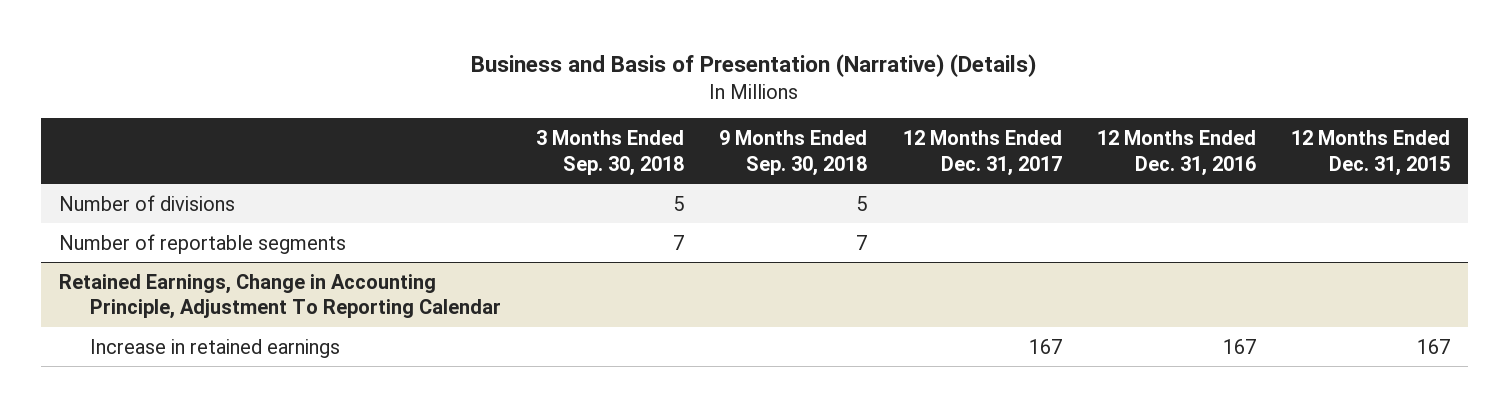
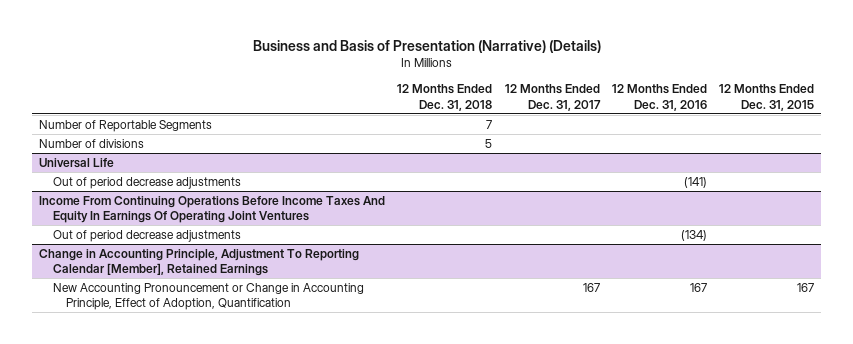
[536,130,685,176] 3 Months Ended Sep. 30, 2018 -> none
[719,130,868,176] 9 Months Ended Sep. 30, 2018 -> none
none -> [397,84,493,111] 12 Months Ended Dec. 31, 2018
none -> [38,119,212,132] Number of Reportable Segments
[58,233,346,254] Number of reportable segments -> none
none -> [38,157,114,168] Universal Life
none -> [52,176,241,189] Out of period decrease adjustments
none -> [38,195,385,224] Income From Continuing Operations Before Income Taxes And Equity In Earnings Of Operating Joint Ventures
none -> [52,229,241,242] Out of period decrease adjustments
[58,273,501,320] Retained Earnings, Change in Accounting Principle, Adjustment To Reporting Calendar -> [38,248,359,277] Change in Accounting Principle, Adjustment To Reporting Calendar [Member], Retained Earnings
[89,338,340,358] Increase in retained earnings -> [52,282,364,311] New Accounting Pronouncement or Change in Accounting Principle, Effect of Adoption, Quantification

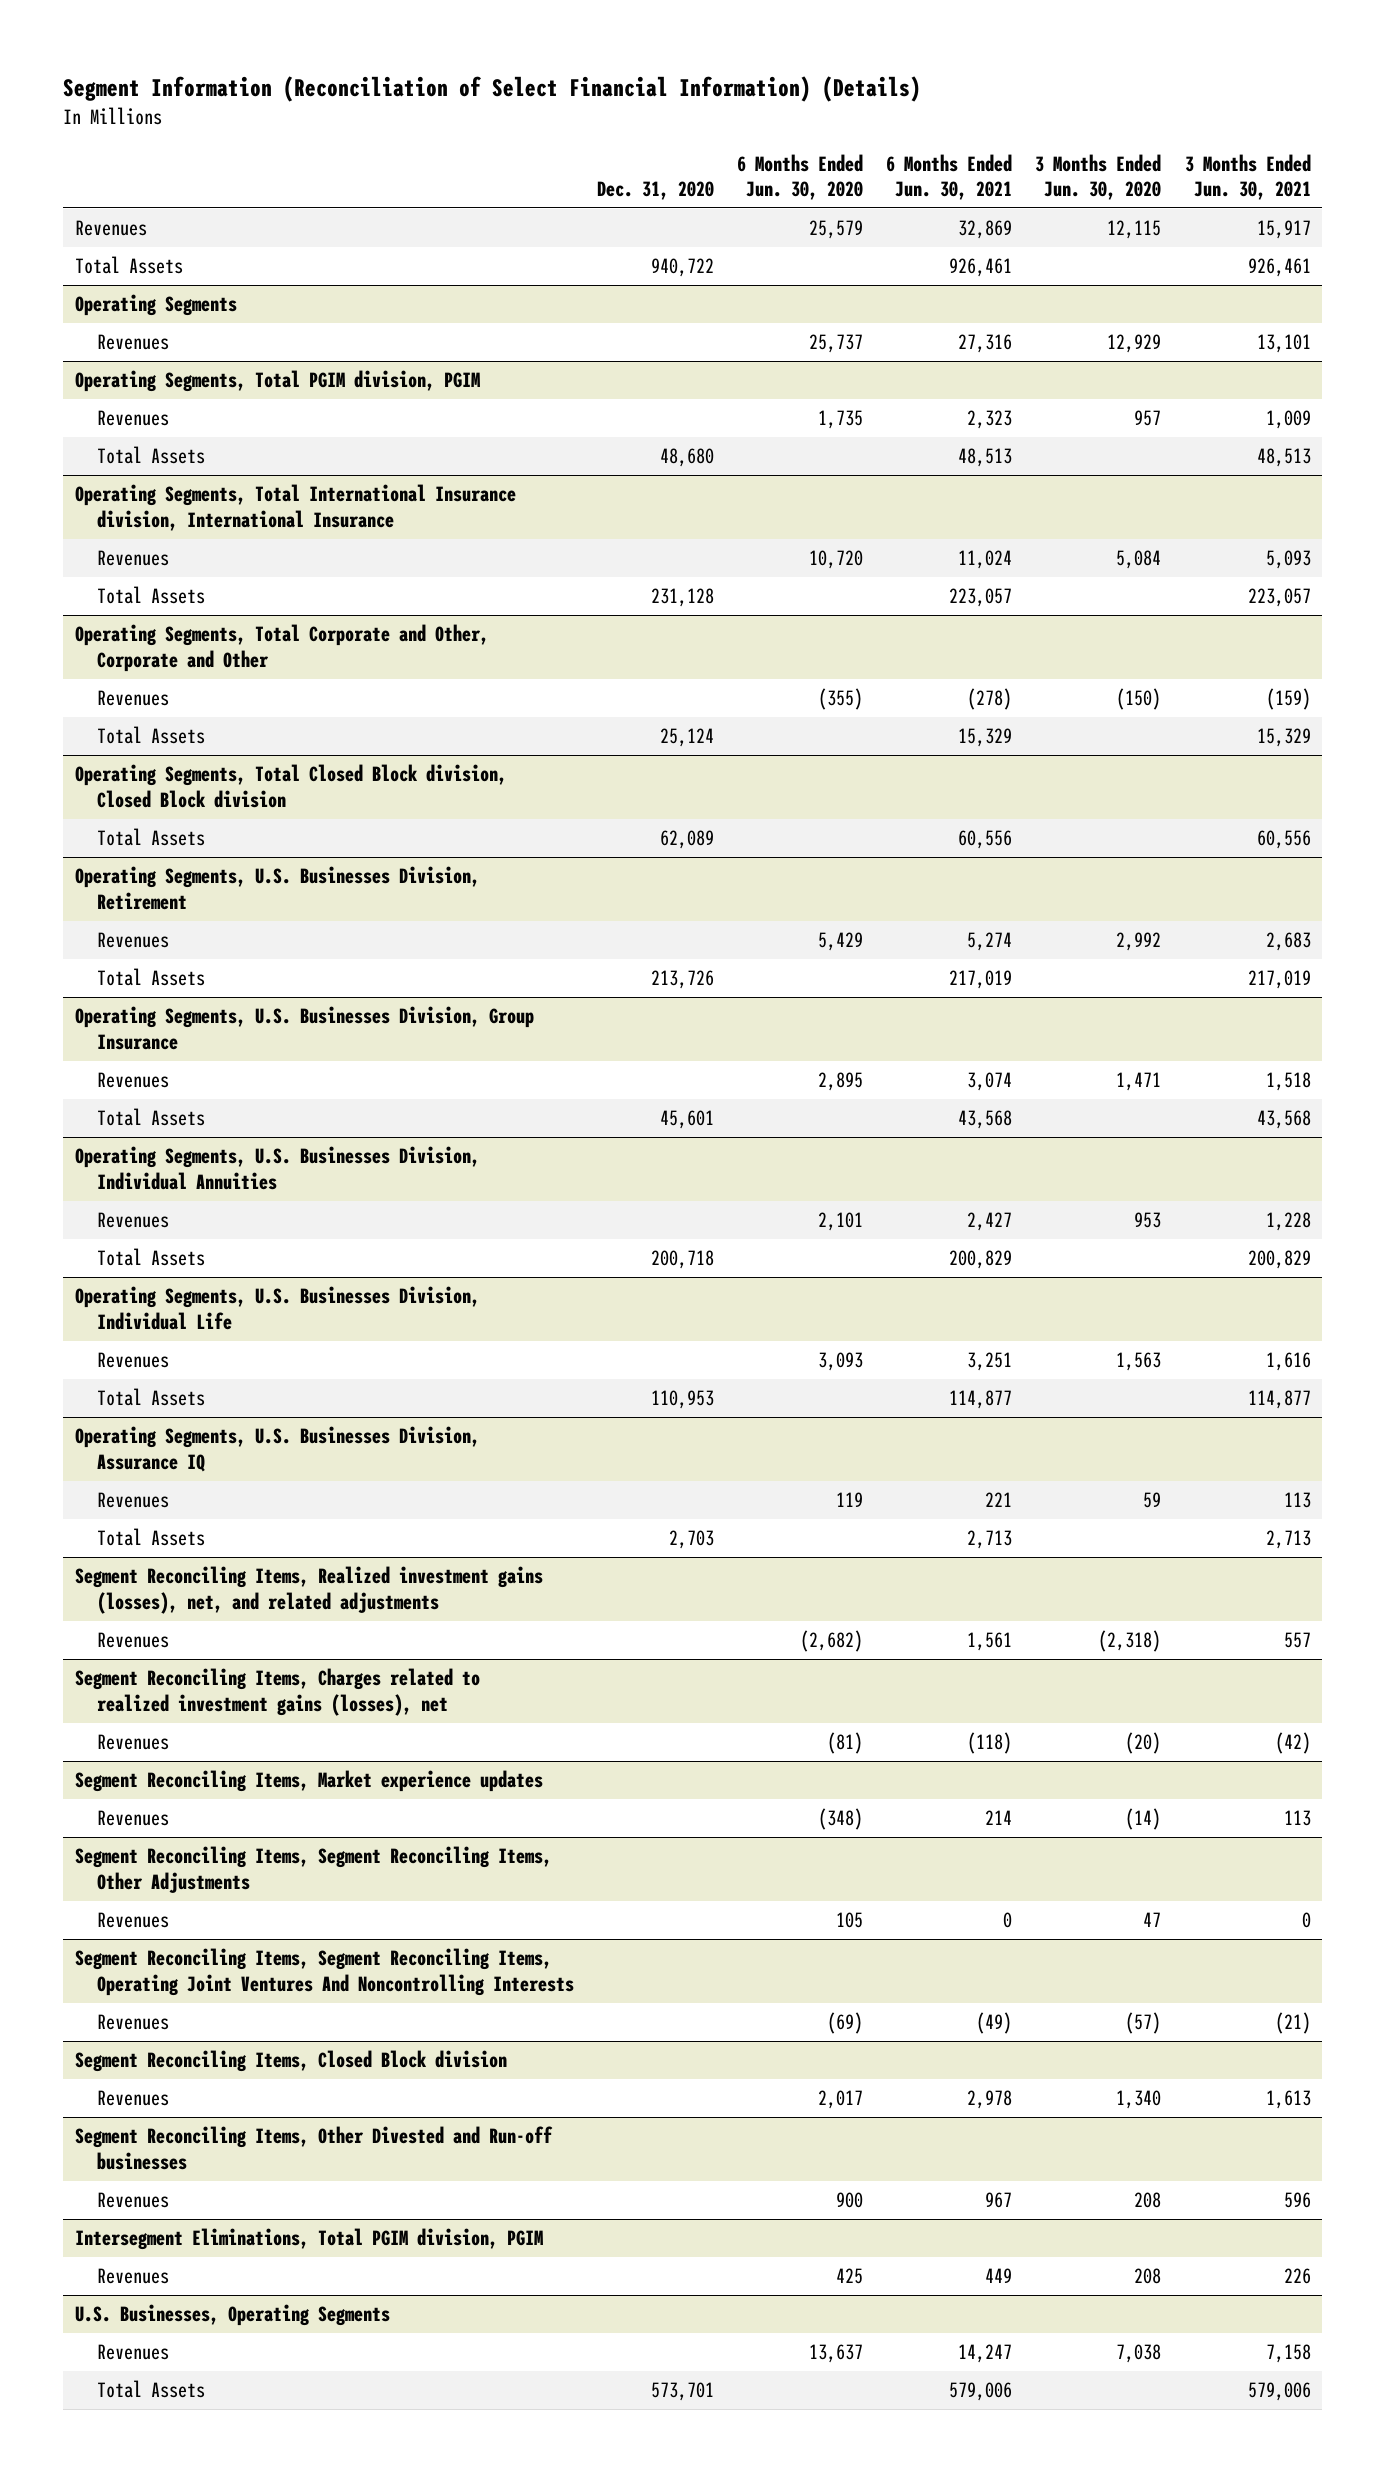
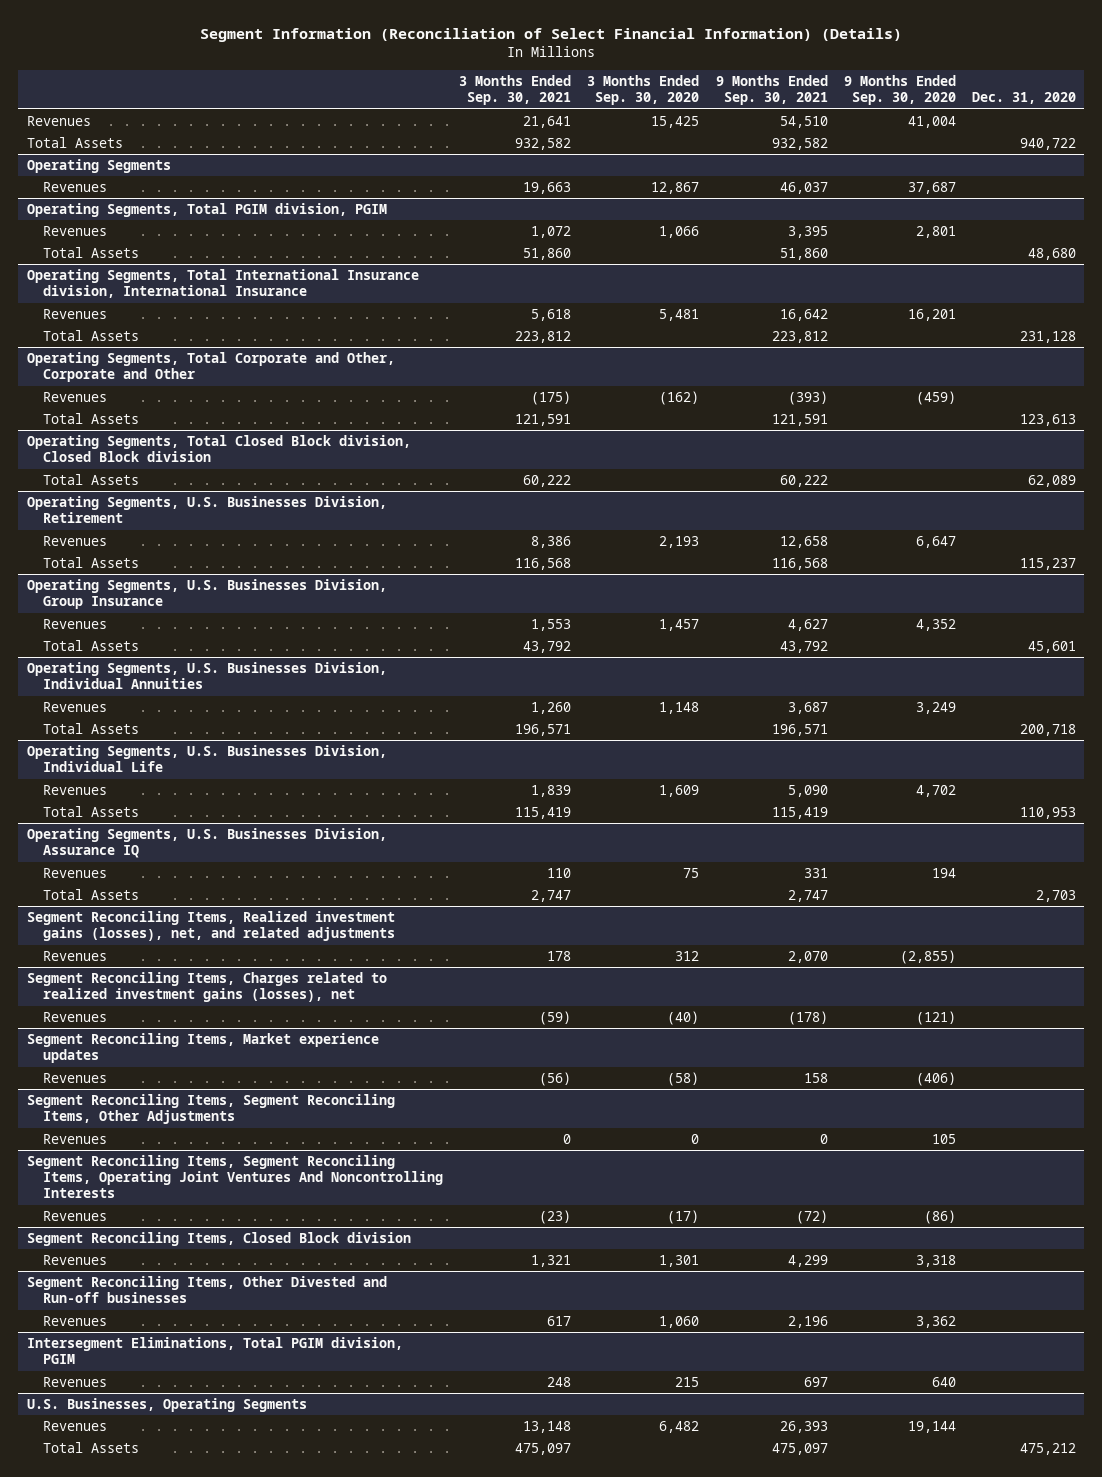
[737,153,864,200] 6 Months Ended Jun. 30, 2020 -> none
[886,153,1013,200] 6 Months Ended Jun. 30, 2021 -> none
[1035,153,1162,200] 3 Months Ended Jun. 30, 2020 -> none
[1184,153,1311,200] 3 Months Ended Jun. 30, 2021 -> none
none -> [459,75,572,106] 3 Months Ended Sep. 30, 2021
none -> [587,75,700,106] 3 Months Ended Sep. 30, 2020
none -> [715,75,828,106] 9 Months Ended Sep. 30, 2021
none -> [843,75,956,106] 9 Months Ended Sep. 30, 2020
[660,728,715,748] 25,124 -> [1019,413,1076,426] 123,613
[651,970,715,990] 213,726 -> [1019,557,1076,570] 115,237
[651,2382,715,2402] 573,701 -> [1019,1442,1076,1455] 475,212

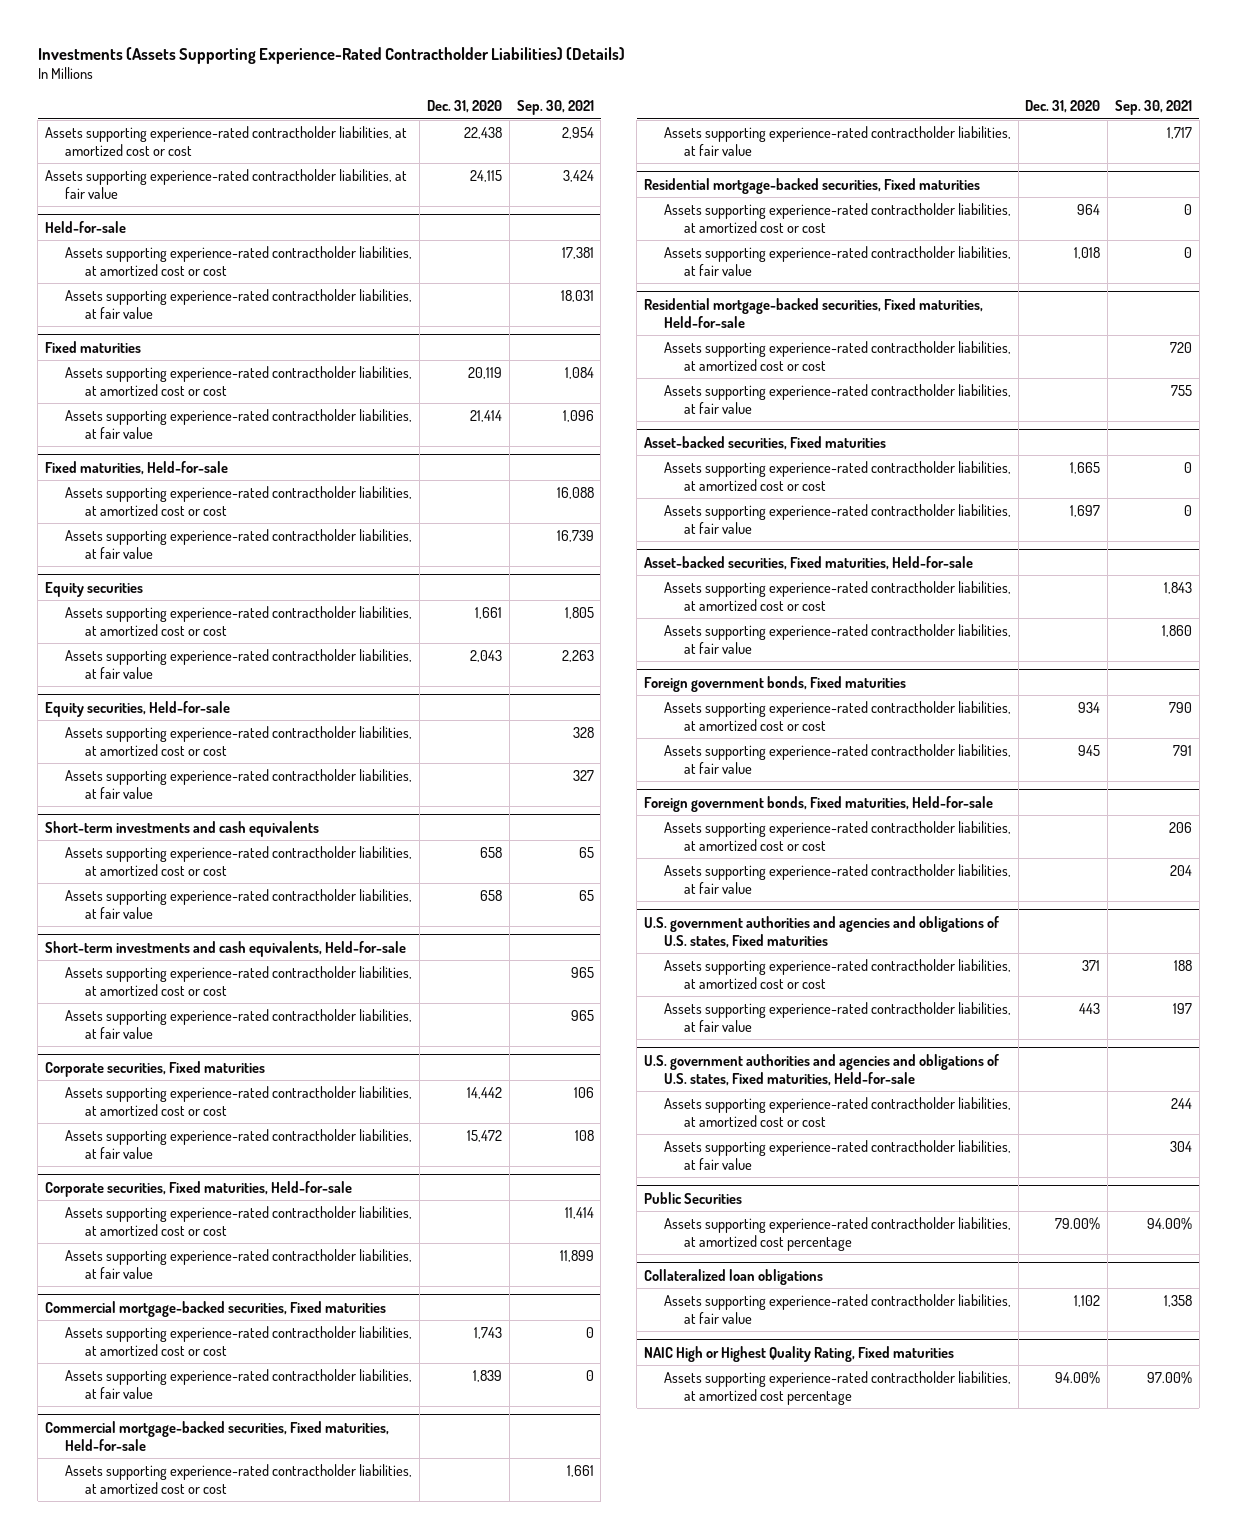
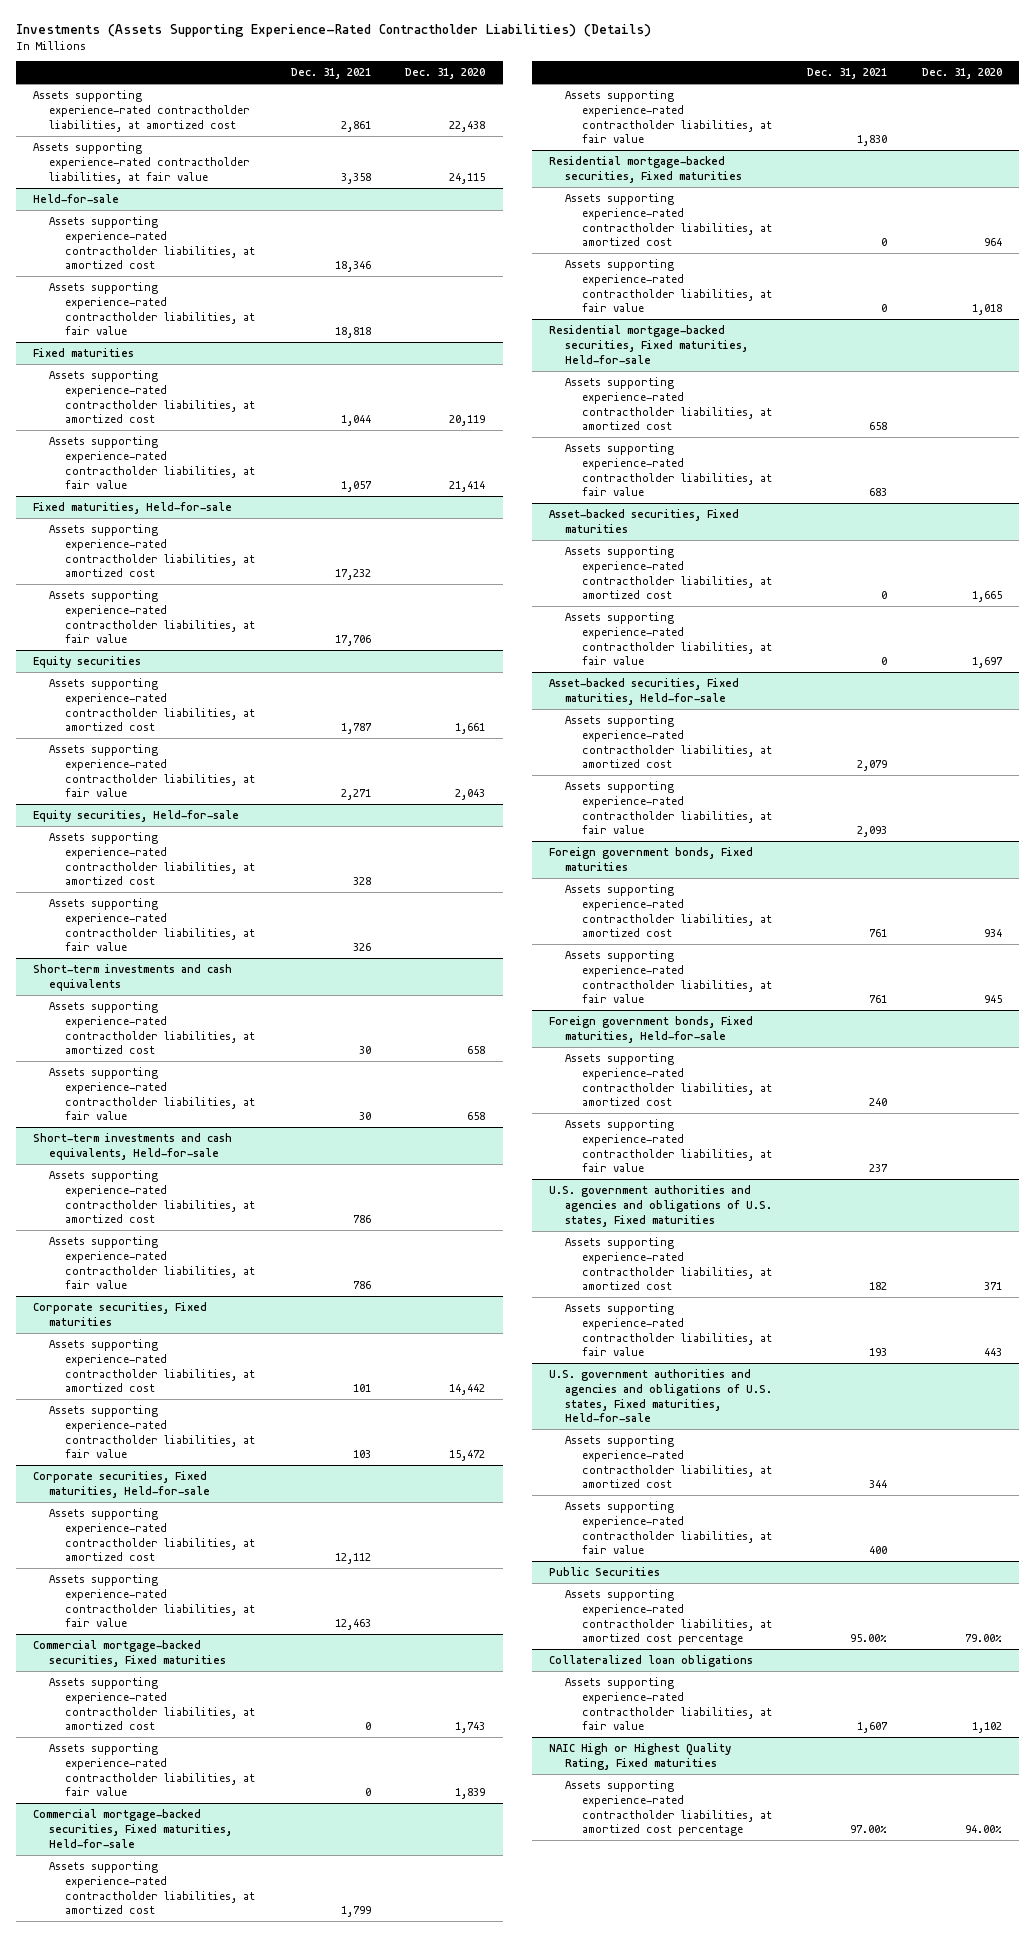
[516,100,594,116] Sep. 30, 2021 -> none
none -> [290,68,371,80] Dec. 31, 2021
[45,125,408,156] Assets supporting experience-rated contractholder liabilities, at amortized cost or cost -> [33,90,251,132] Assets supporting experience-rated contractholder liabilities, at amortized cost
[65,245,413,276] Assets supporting experience-rated contractholder liabilities, at amortized cost or cost -> [49,216,256,270] Assets supporting experience-rated contractholder liabilities, at amortized cost
[65,365,413,396] Assets supporting experience-rated contractholder liabilities, at amortized cost or cost -> [49,370,256,424] Assets supporting experience-rated contractholder liabilities, at amortized cost
[65,485,413,516] Assets supporting experience-rated contractholder liabilities, at amortized cost or cost -> [49,524,256,578] Assets supporting experience-rated contractholder liabilities, at amortized cost
[65,605,413,636] Assets supporting experience-rated contractholder liabilities, at amortized cost or cost -> [49,678,256,732] Assets supporting experience-rated contractholder liabilities, at amortized cost
[65,725,413,756] Assets supporting experience-rated contractholder liabilities, at amortized cost or cost -> [49,832,256,886] Assets supporting experience-rated contractholder liabilities, at amortized cost
[65,845,413,876] Assets supporting experience-rated contractholder liabilities, at amortized cost or cost -> [49,1001,256,1055] Assets supporting experience-rated contractholder liabilities, at amortized cost
[65,965,413,996] Assets supporting experience-rated contractholder liabilities, at amortized cost or cost -> [49,1170,256,1224] Assets supporting experience-rated contractholder liabilities, at amortized cost
[65,1085,413,1116] Assets supporting experience-rated contractholder liabilities, at amortized cost or cost -> [49,1339,256,1393] Assets supporting experience-rated contractholder liabilities, at amortized cost
[65,1205,413,1236] Assets supporting experience-rated contractholder liabilities, at amortized cost or cost -> [49,1508,256,1562] Assets supporting experience-rated contractholder liabilities, at amortized cost
[65,1325,413,1356] Assets supporting experience-rated contractholder liabilities, at amortized cost or cost -> [49,1677,256,1731] Assets supporting experience-rated contractholder liabilities, at amortized cost
[65,1463,413,1494] Assets supporting experience-rated contractholder liabilities, at amortized cost or cost -> [49,1861,256,1915] Assets supporting experience-rated contractholder liabilities, at amortized cost
[663,202,1011,233] Assets supporting experience-rated contractholder liabilities, at amortized cost or cost -> [565,193,772,247] Assets supporting experience-rated contractholder liabilities, at amortized cost
[663,340,1011,371] Assets supporting experience-rated contractholder liabilities, at amortized cost or cost -> [565,377,772,431] Assets supporting experience-rated contractholder liabilities, at amortized cost
[663,460,1011,491] Assets supporting experience-rated contractholder liabilities, at amortized cost or cost -> [565,546,772,600] Assets supporting experience-rated contractholder liabilities, at amortized cost
[663,580,1011,611] Assets supporting experience-rated contractholder liabilities, at amortized cost or cost -> [565,715,772,769] Assets supporting experience-rated contractholder liabilities, at amortized cost
[663,700,1011,731] Assets supporting experience-rated contractholder liabilities, at amortized cost or cost -> [565,884,772,938] Assets supporting experience-rated contractholder liabilities, at amortized cost
[663,820,1011,851] Assets supporting experience-rated contractholder liabilities, at amortized cost or cost -> [565,1053,772,1107] Assets supporting experience-rated contractholder liabilities, at amortized cost
[663,958,1011,989] Assets supporting experience-rated contractholder liabilities, at amortized cost or cost -> [565,1237,772,1291] Assets supporting experience-rated contractholder liabilities, at amortized cost
[663,1096,1011,1127] Assets supporting experience-rated contractholder liabilities, at amortized cost or cost -> [565,1435,772,1489] Assets supporting experience-rated contractholder liabilities, at amortized cost

